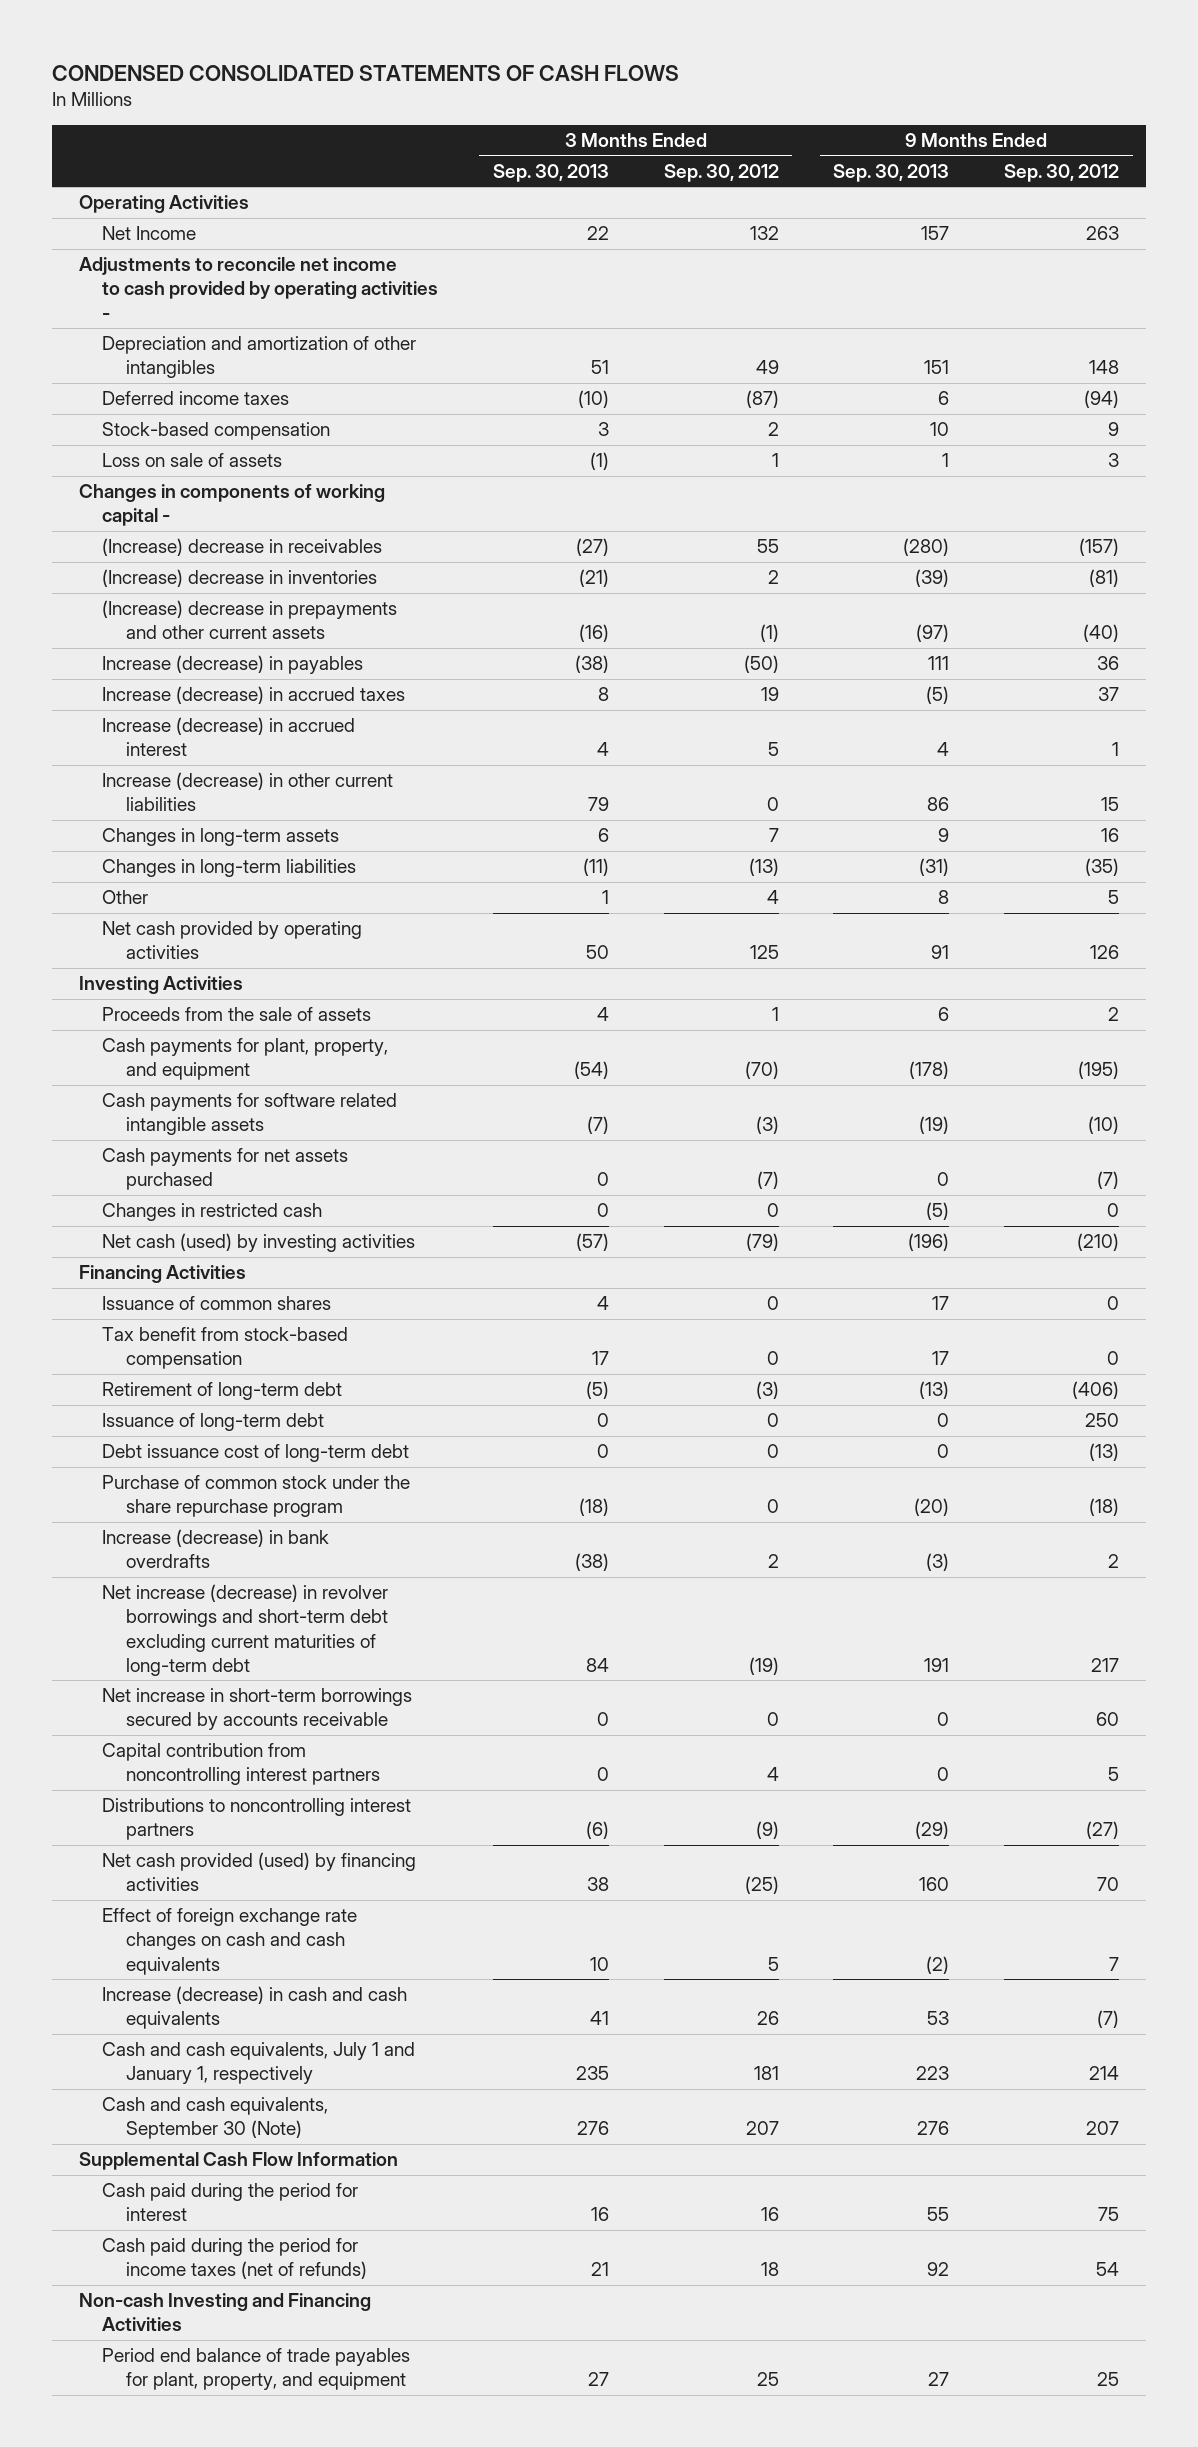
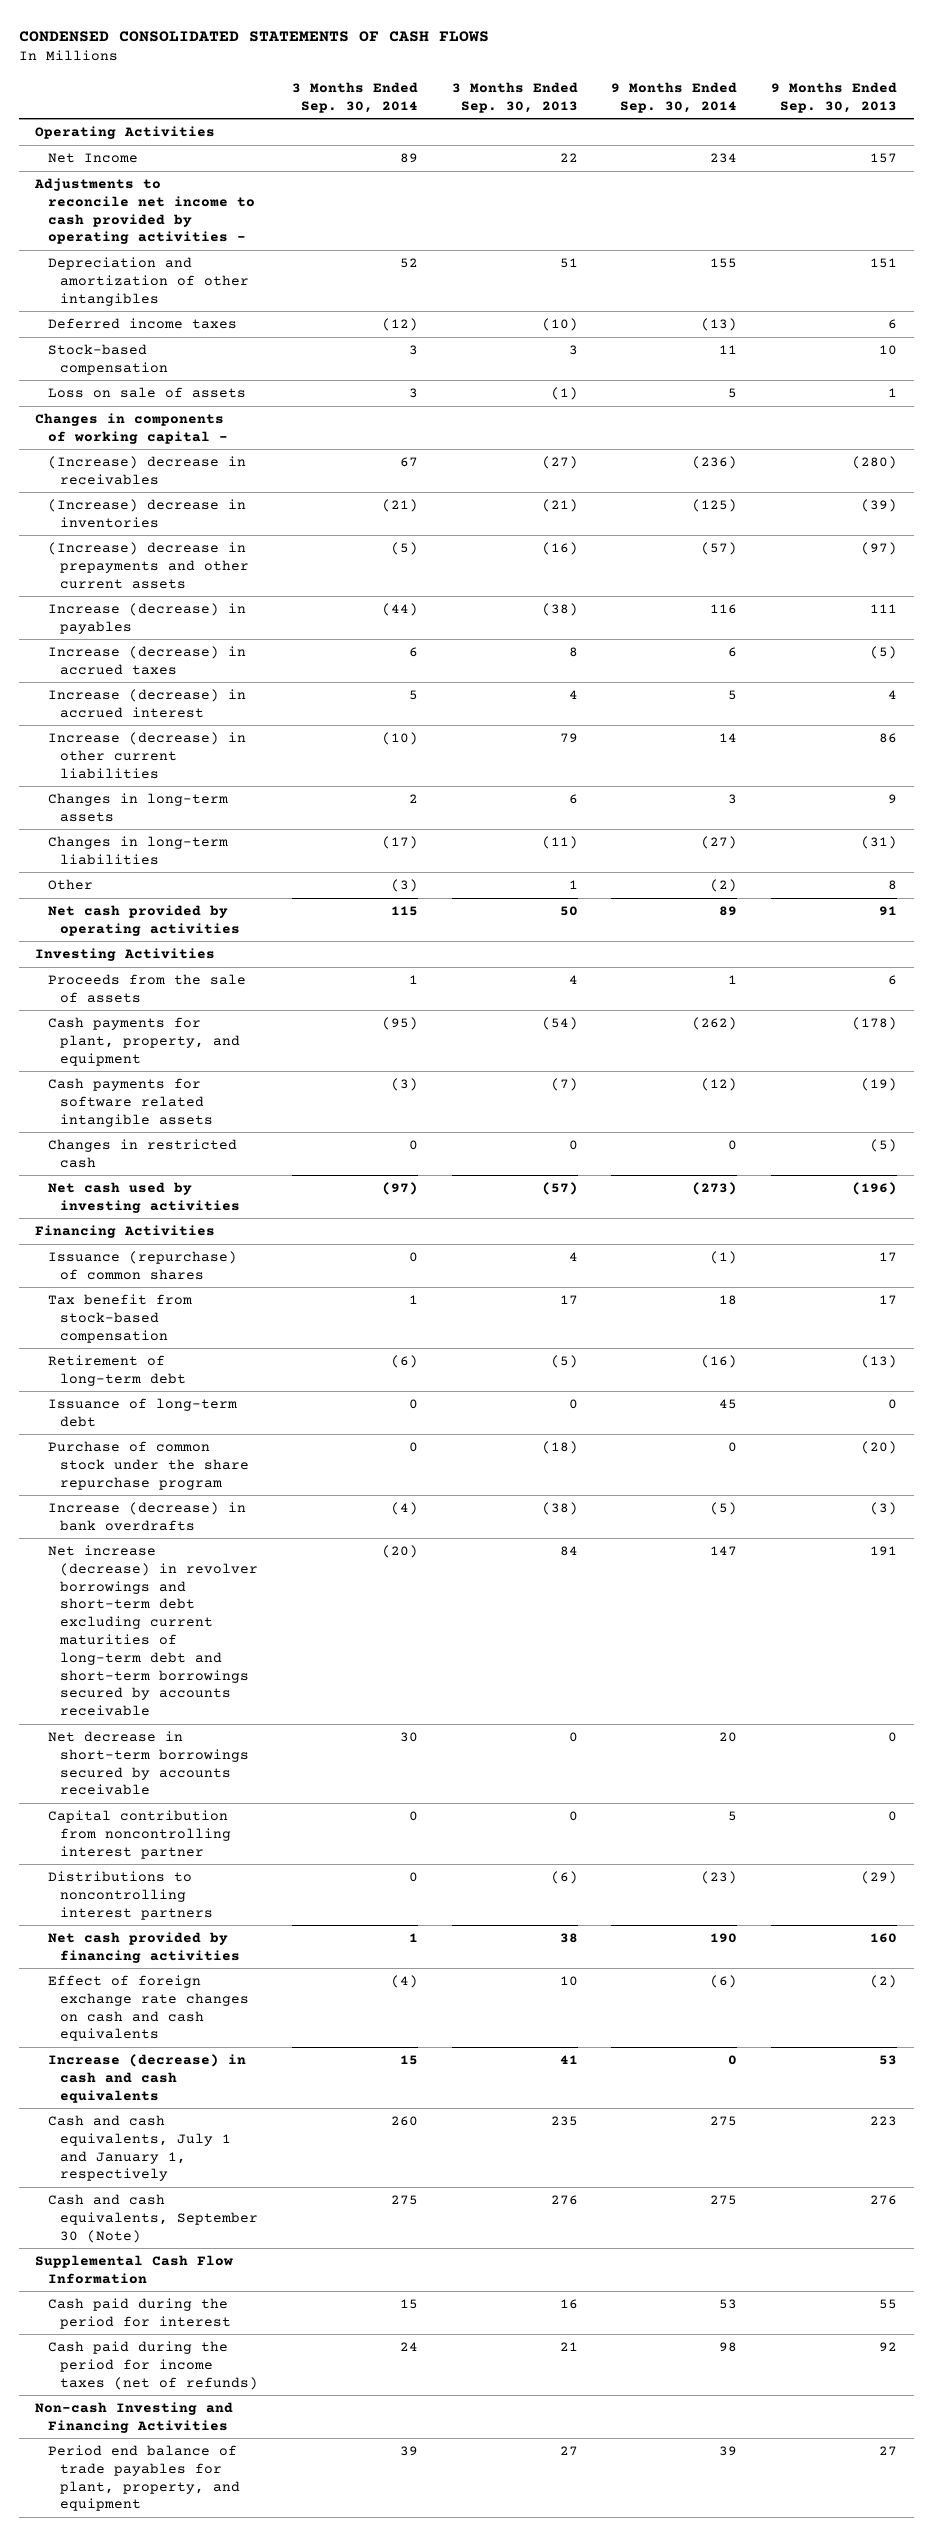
[663,163,779,182] Sep. 30, 2012 -> none
[1003,163,1119,182] Sep. 30, 2012 -> none
none -> [292,81,419,113] 3 Months Ended Sep. 30, 2014
none -> [611,81,738,113] 9 Months Ended Sep. 30, 2014
[102,1148,349,1191] Cash payments for net assets purchased -> none
[102,1233,416,1253] Net cash (used) by investing activities -> [47,1181,241,1213] Net cash used by investing activities
[102,1296,332,1311] Issuance of common shares -> [47,1250,237,1280] Issuance (repurchase) of common shares
[102,1444,410,1463] Debt issuance cost of long-term debt -> none
[102,1584,389,1676] Net increase (decrease) in revolver borrowings and short-term debt excluding current maturities of long-term debt -> [47,1544,259,1717] Net increase (decrease) in revolver borrowings and short-term debt excluding current maturities of long-term debt and short-term borrowings secured by accounts receivable
[102,1688,413,1731] Net increase in short-term borrowings secured by accounts receivable -> [47,1730,250,1796] Net decrease in short-term borrowings secured by accounts receivable
[102,1743,380,1786] Capital contribution from noncontrolling interest partners -> [47,1809,232,1859] Capital contribution from noncontrolling interest partner
[102,1852,417,1892] Net cash provided (used) by financing activities -> [47,1931,241,1963] Net cash provided by financing activities

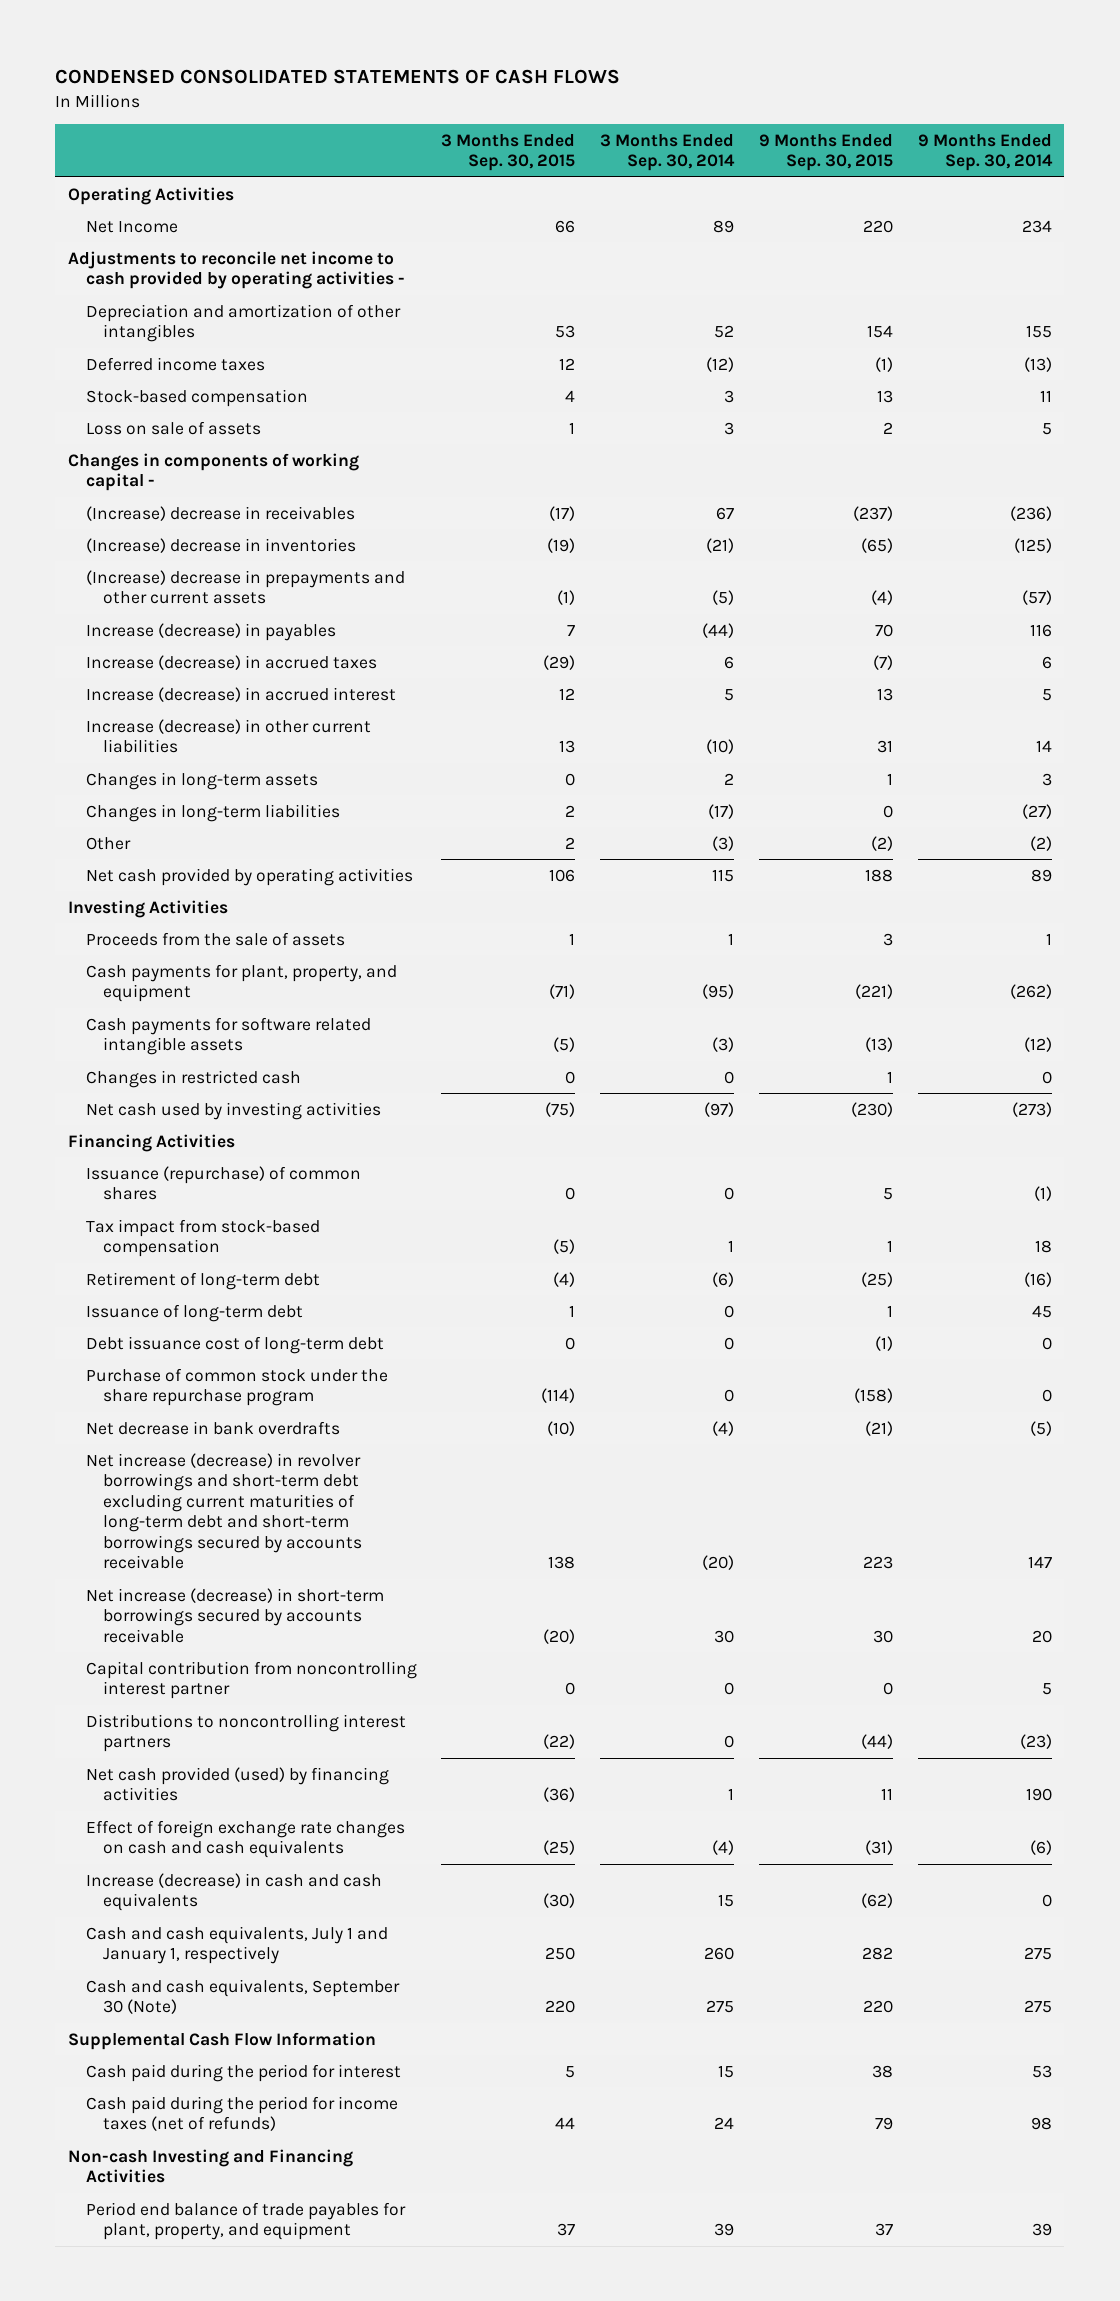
[451,81,578,113] 3 Months Ended Sep. 30, 2013 -> none
[771,81,898,113] 9 Months Ended Sep. 30, 2013 -> none
none -> [441,133,576,172] 3 Months Ended Sep. 30, 2015
none -> [759,133,894,172] 9 Months Ended Sep. 30, 2015
[47,1293,192,1343] Tax benefit from stock-based compensation -> [85,1218,320,1258] Tax impact from stock-based compensation
none -> [85,1335,384,1354] Debt issuance cost of long-term debt
[47,1501,246,1531] Increase (decrease) in bank overdrafts -> [85,1420,340,1435] Net decrease in bank overdrafts
[47,1730,250,1796] Net decrease in short-term borrowings secured by accounts receivable -> [85,1587,384,1643] Net increase (decrease) in short-term borrowings secured by accounts receivable
[47,1931,241,1963] Net cash provided by financing activities -> [85,1766,389,1802] Net cash provided (used) by financing activities

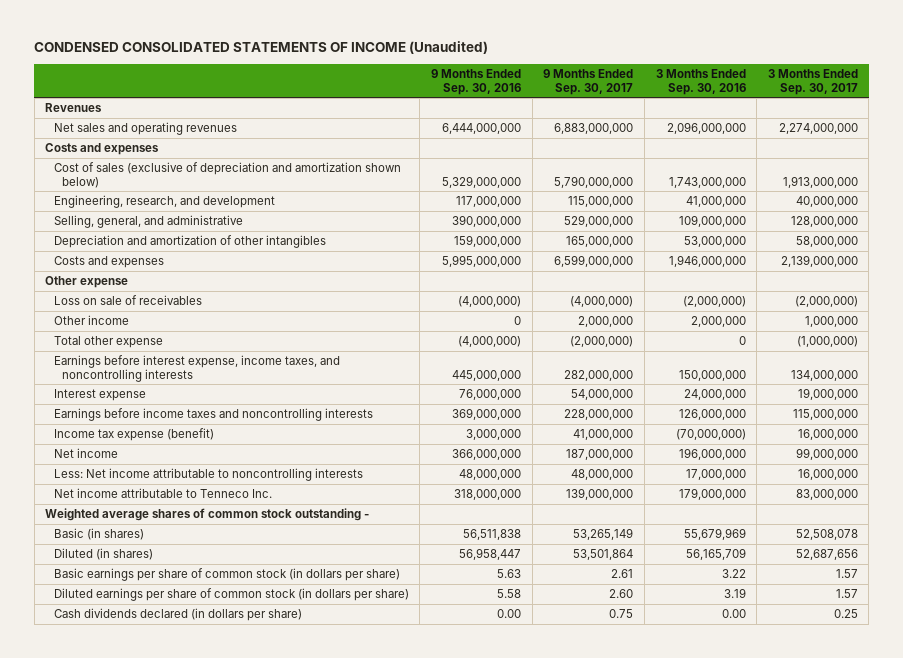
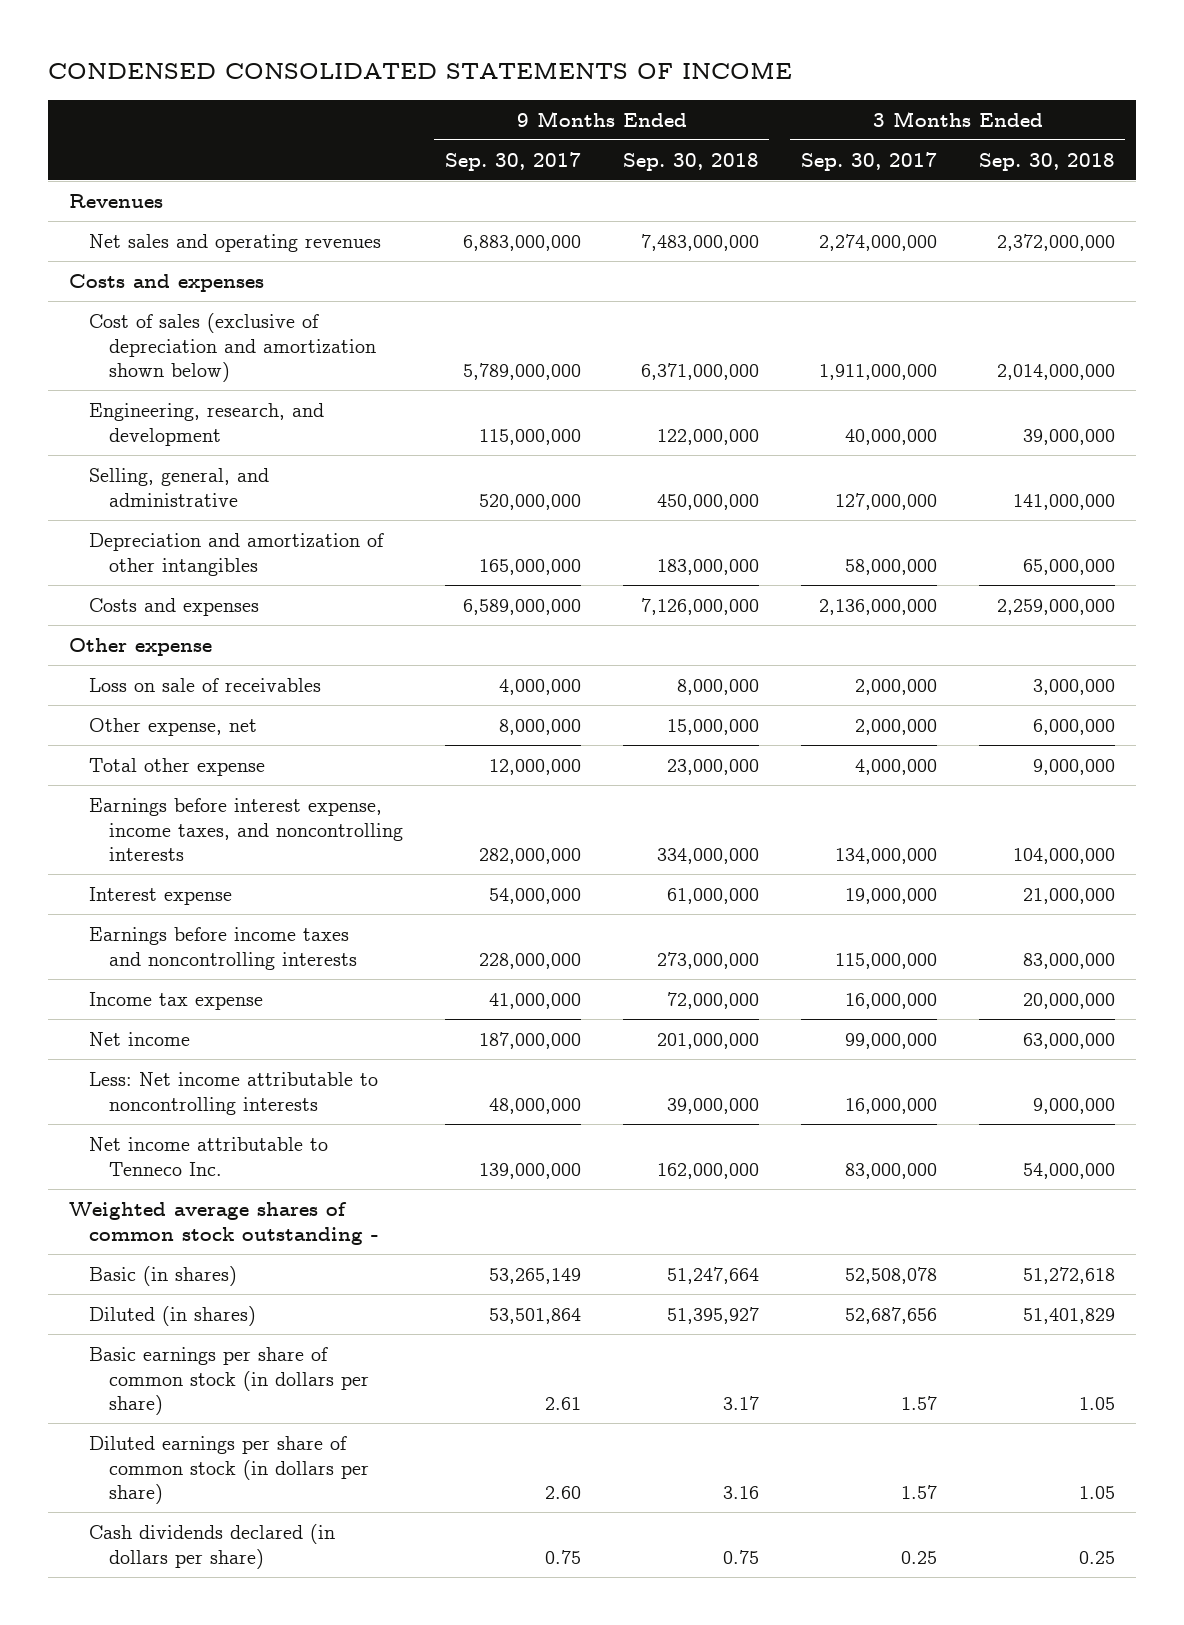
[34,41,489,55] CONDENSED CONSOLIDATED STATEMENTS OF INCOME (Unaudited) -> [48,62,793,80] CONDENSED CONSOLIDATED STATEMENTS OF INCOME
[430,69,521,95] 9 Months Ended Sep. 30, 2016 -> none
[655,69,746,95] 3 Months Ended Sep. 30, 2016 -> none
none -> [622,152,759,171] Sep. 30, 2018
none -> [978,152,1115,171] Sep. 30, 2018
[554,175,634,188] 5,790,000,000 -> [462,363,581,381] 5,789,000,000
[782,175,858,188] 1,913,000,000 -> [818,364,937,381] 1,911,000,000
[564,215,634,228] 529,000,000 -> [478,493,581,510] 520,000,000
[790,216,858,228] 128,000,000 -> [834,492,937,510] 127,000,000
[554,255,634,268] 6,599,000,000 -> [462,599,581,616] 6,589,000,000
[780,255,858,268] 2,139,000,000 -> [818,599,937,616] 2,136,000,000
[570,296,634,308] (4,000,000) -> [498,679,581,696] 4,000,000
[794,296,858,308] (2,000,000) -> [854,679,937,696] 2,000,000
[53,315,129,326] Other income -> [89,718,258,737] Other expense, net
[578,316,634,328] 2,000,000 -> [498,719,581,736] 8,000,000
[804,316,858,328] 1,000,000 -> [854,719,937,736] 2,000,000
[570,336,634,348] (2,000,000) -> [488,759,581,776] 12,000,000
[796,336,858,348] (1,000,000) -> [854,759,937,776] 4,000,000
[53,428,214,442] Income tax expense (benefit) -> [89,992,264,1011] Income tax expense

